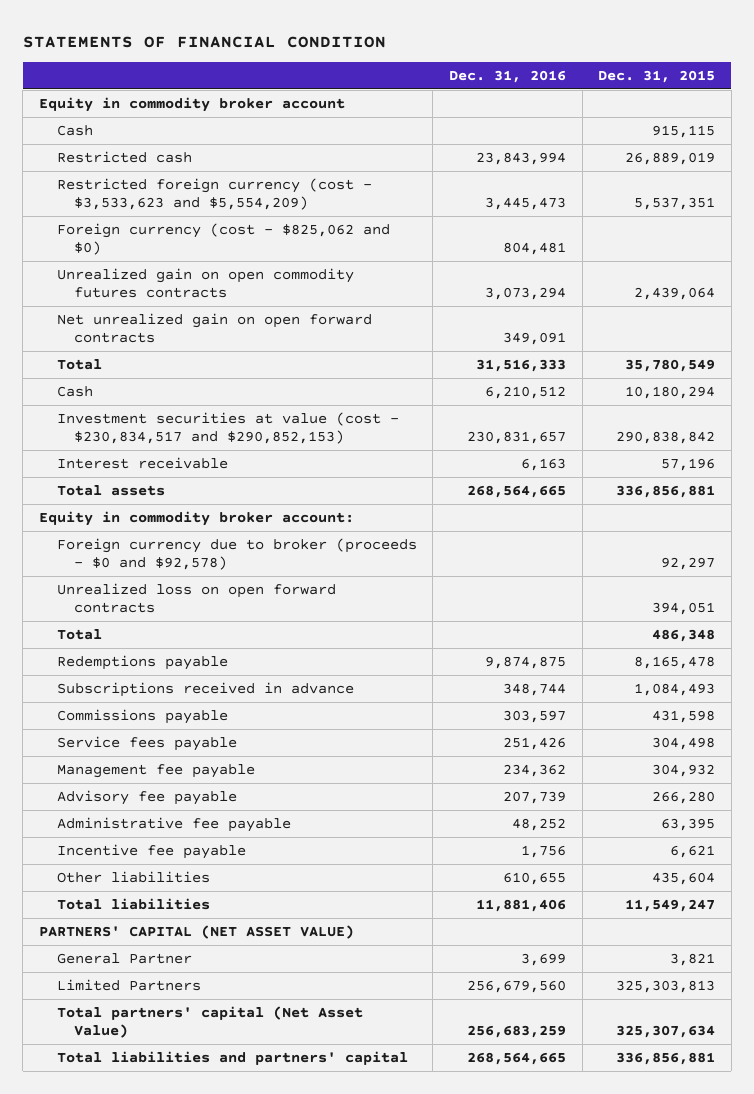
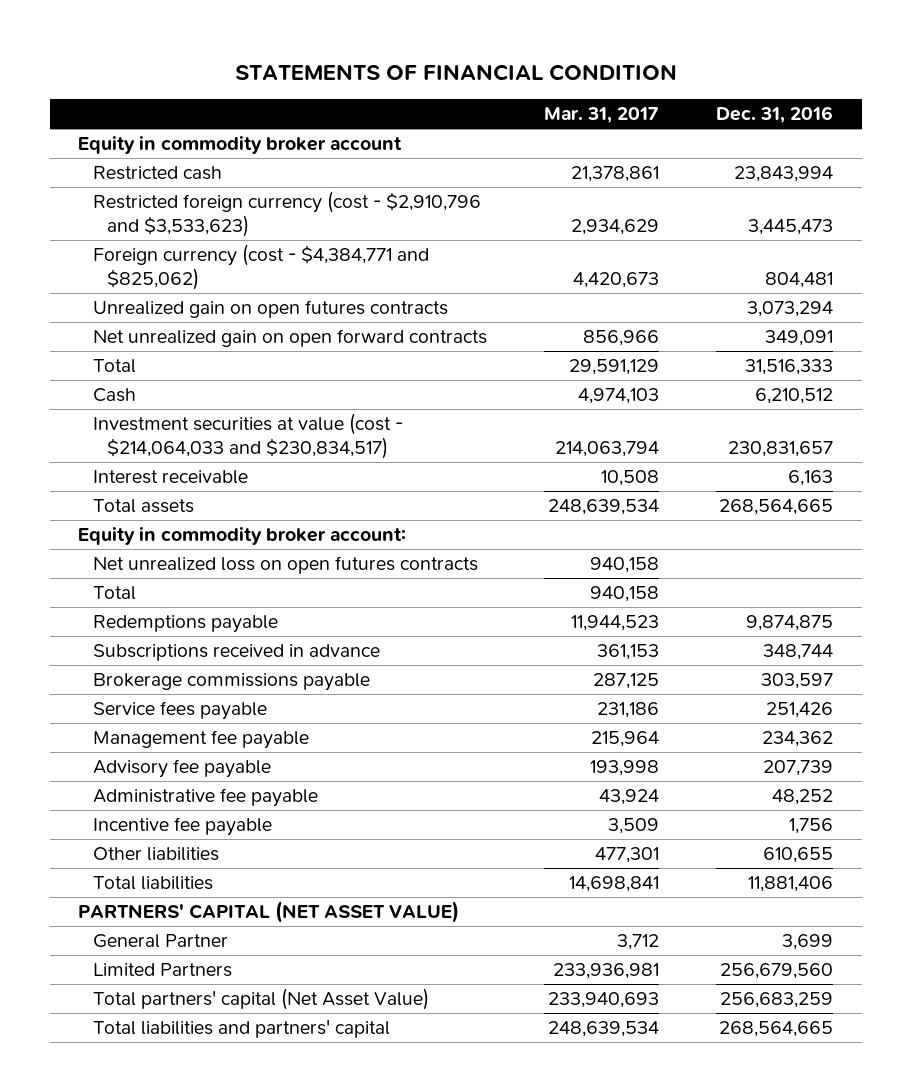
[598,69,716,83] Dec. 31, 2015 -> none
none -> [543,107,659,124] Mar. 31, 2017
[56,124,93,136] Cash -> none
[56,177,372,211] Restricted foreign currency (cost - $3,533,623 and $5,554,209) -> [92,191,481,237] Restricted foreign currency (cost - $2,910,796 and $3,533,623)
[56,222,390,256] Foreign currency (cost - $825,062 and $0) -> [92,244,429,290] Foreign currency (cost - $4,384,771 and $825,062)
[56,267,354,299] Unrealized gain on open commodity futures contracts -> [92,300,448,319] Unrealized gain on open futures contracts
[56,411,399,445] Investment securities at value (cost - $230,834,517 and $290,852,153) -> [92,413,403,459] Investment securities at value (cost - $214,064,033 and $230,834,517)
[56,537,417,571] Foreign currency due to broker (proceeds - $0 and $92,578) -> none
[56,582,336,614] Unrealized loss on open forward contracts -> [92,556,478,575] Net unrealized loss on open futures contracts
[56,708,228,724] Commissions payable -> [92,673,370,692] Brokerage commissions payable

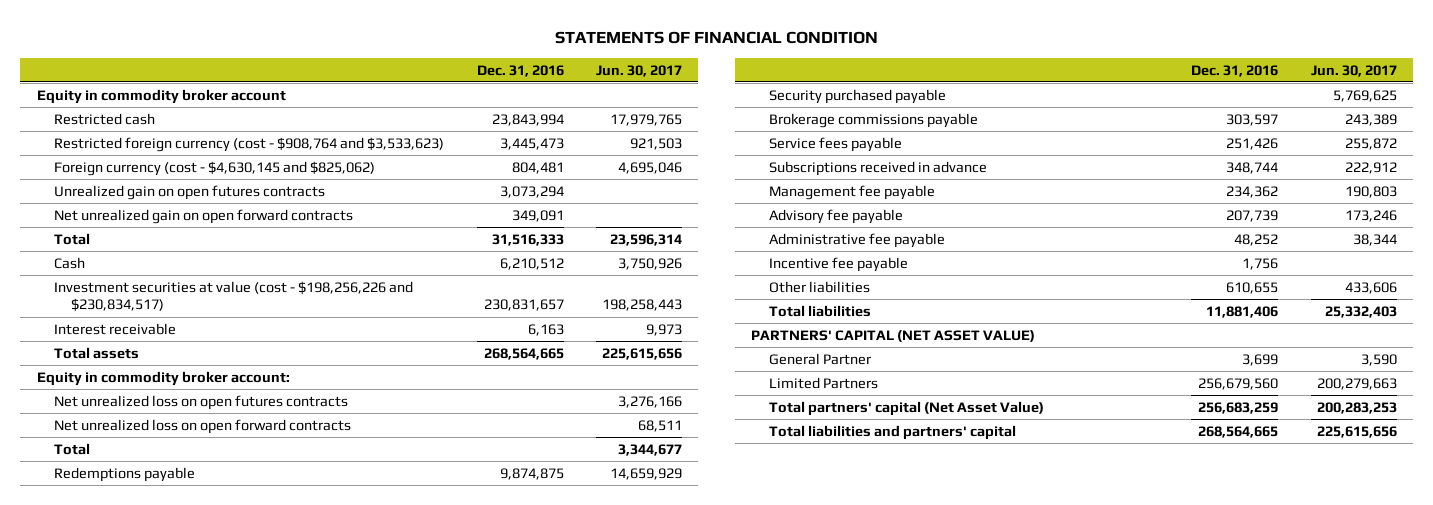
[543,107,659,124] Mar. 31, 2017 -> none
none -> [596,64,683,77] Jun. 30, 2017
[92,191,481,237] Restricted foreign currency (cost - $2,910,796 and $3,533,623) -> [54,136,445,152] Restricted foreign currency (cost - $908,764 and $3,533,623)
[92,244,429,290] Foreign currency (cost - $4,384,771 and $825,062) -> [54,160,376,176] Foreign currency (cost - $4,630,145 and $825,062)
[92,413,403,459] Investment securities at value (cost - $214,064,033 and $230,834,517) -> [54,280,414,313] Investment securities at value (cost - $198,256,226 and $230,834,517)
none -> [54,418,352,434] Net unrealized loss on open forward contracts
none -> [768,88,946,104] Security purchased payable
[92,644,380,662] Subscriptions received in advance -> [768,160,987,176] Subscriptions received in advance

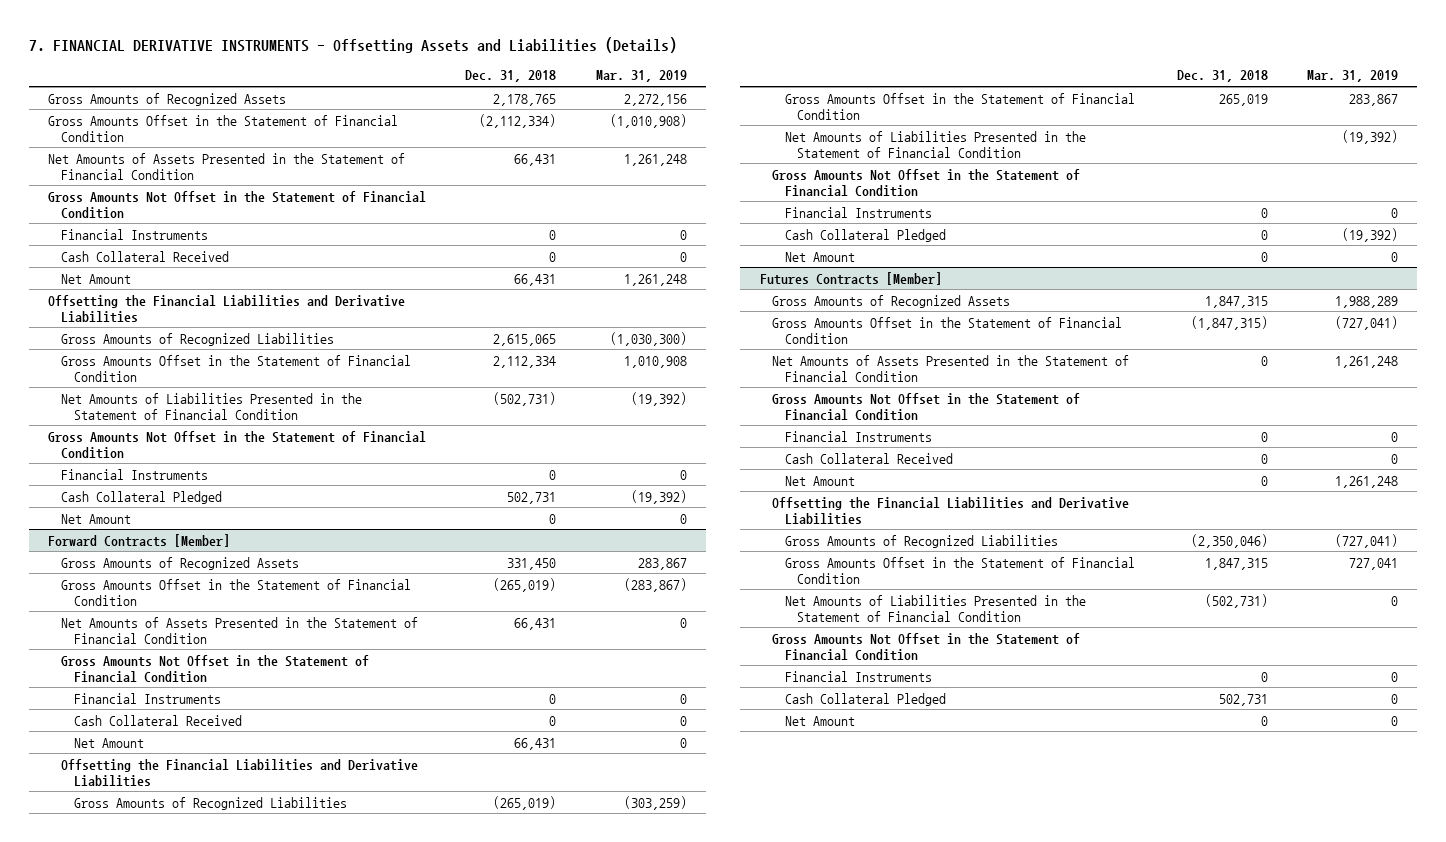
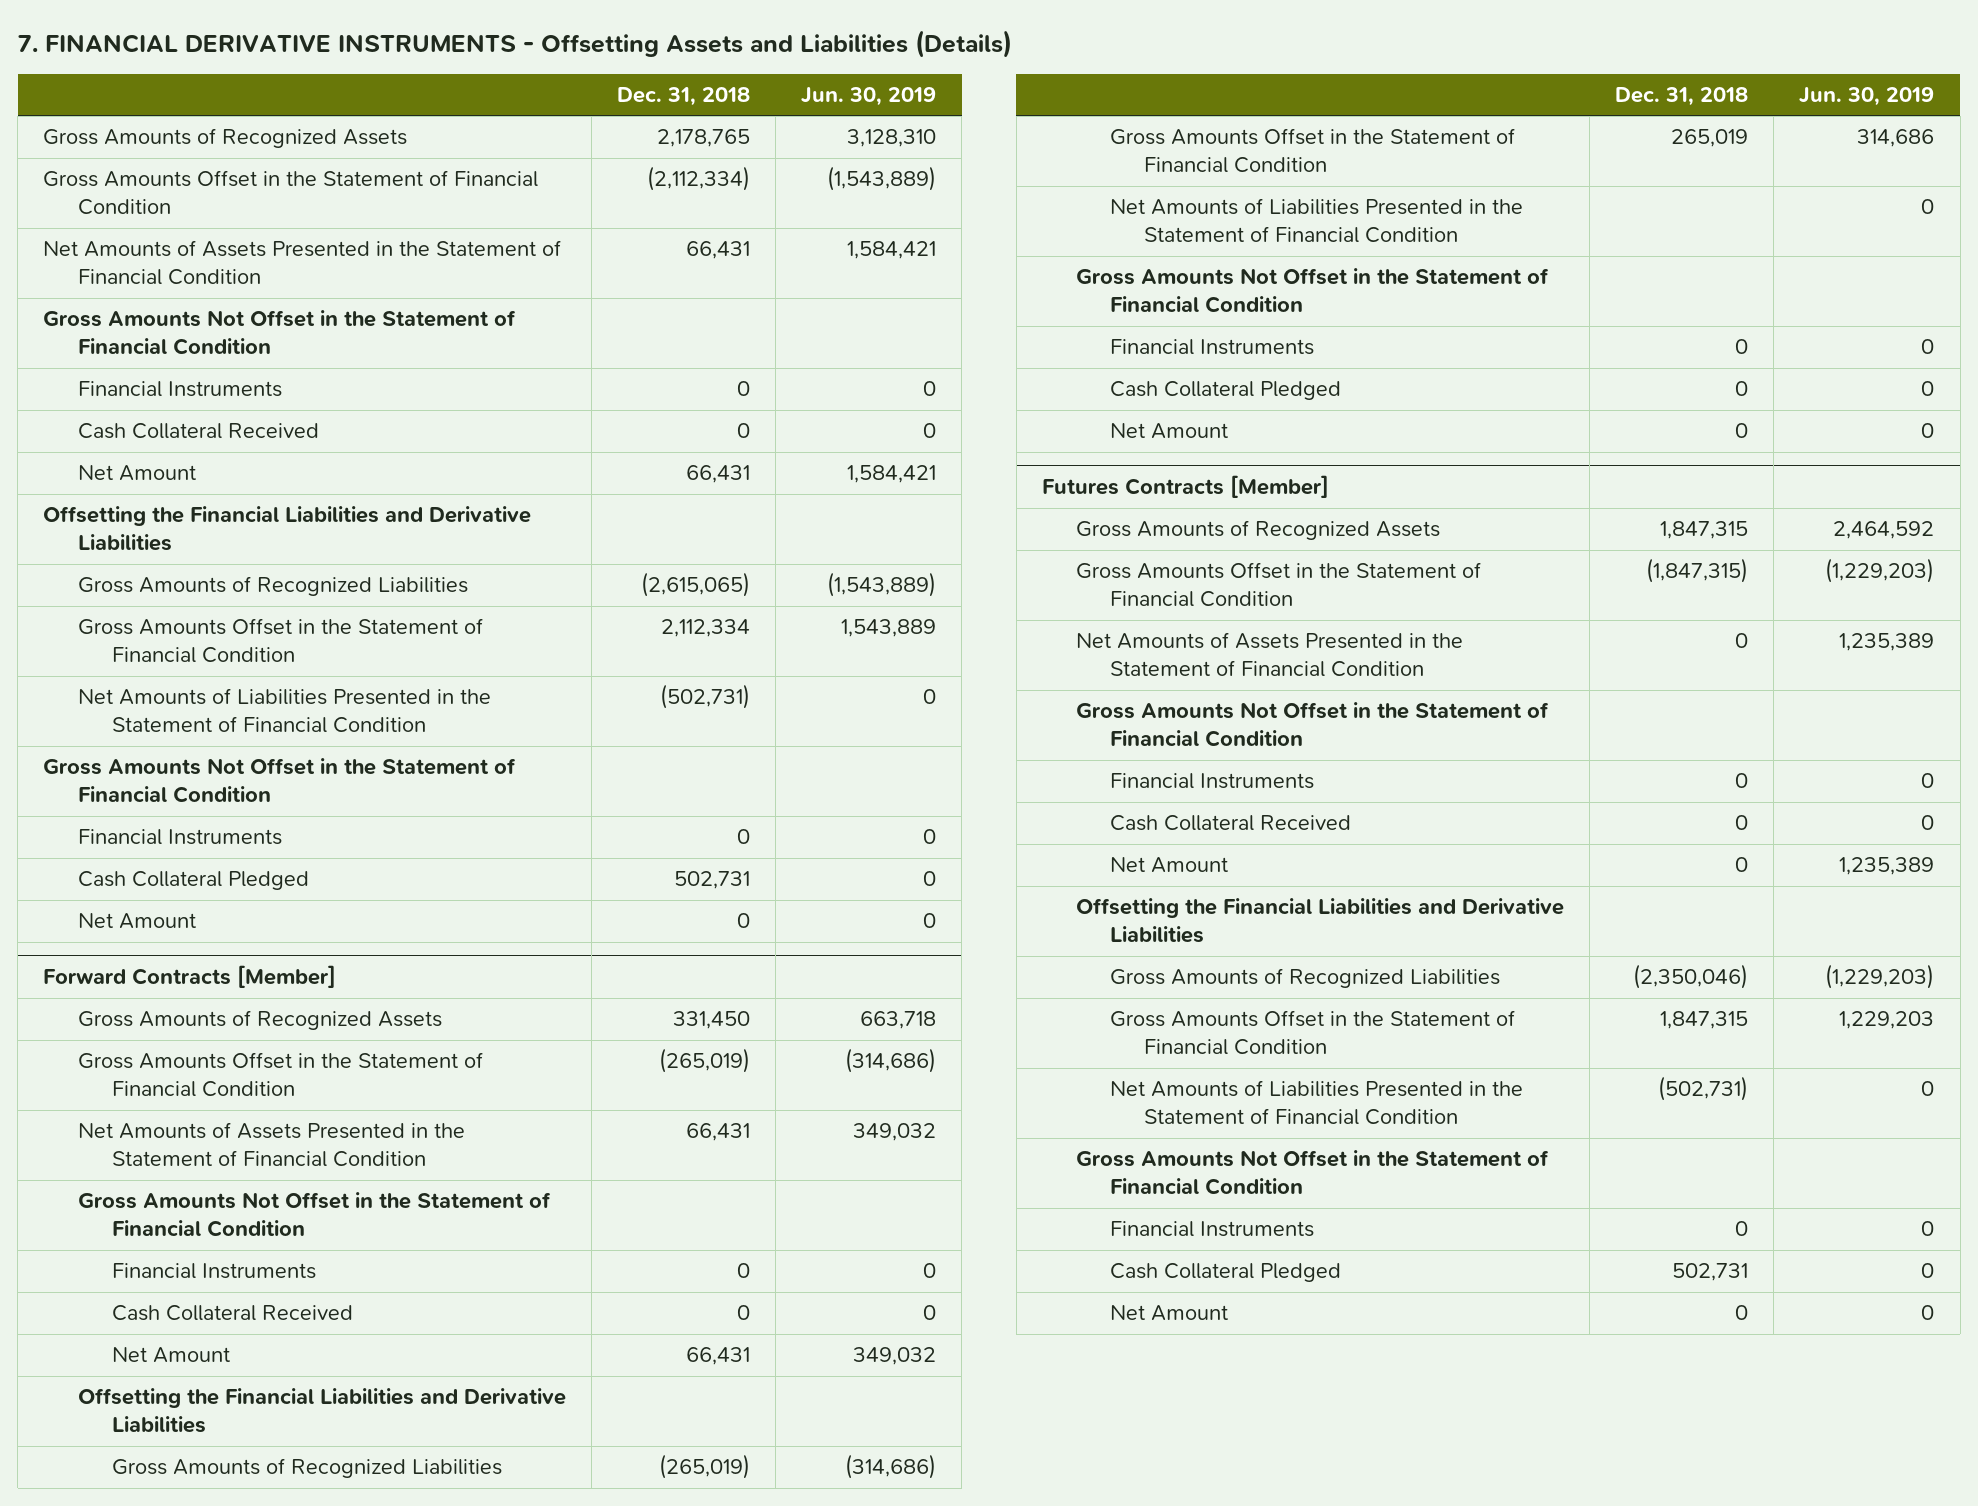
[595,70,687,83] Mar. 31, 2019 -> none
none -> [800,86,936,106] Jun. 30, 2019
[493,333,557,346] 2,615,065 -> [640,572,750,598] (2,615,065)

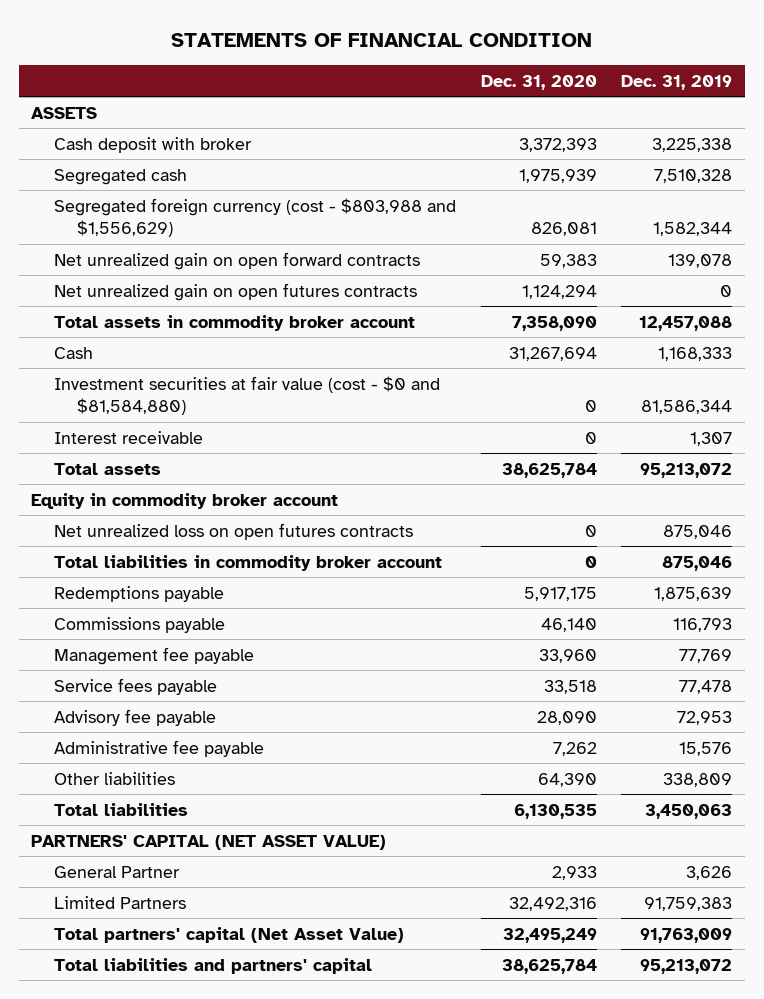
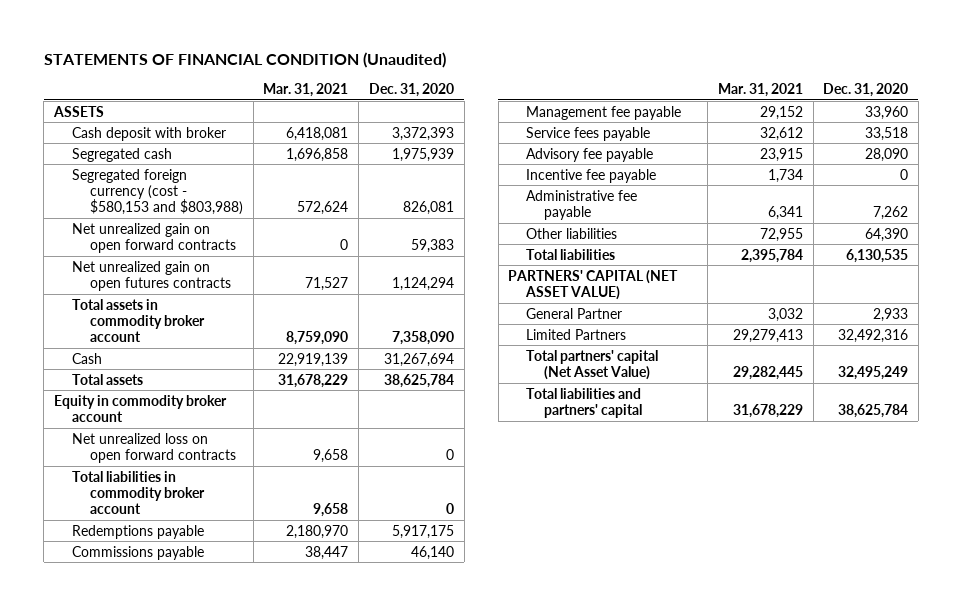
[170,33,592,48] STATEMENTS OF FINANCIAL CONDITION -> [43,52,446,69] STATEMENTS OF FINANCIAL CONDITION (Unaudited)
[621,75,733,91] Dec. 31, 2019 -> none
none -> [263,83,349,98] Mar. 31, 2021
[54,197,457,238] Segregated foreign currency (cost - $803,988 and $1,556,629) -> [72,168,244,216] Segregated foreign currency (cost - $580,153 and $803,988)
[54,375,441,416] Investment securities at fair value (cost - $0 and $81,584,880) -> none
[54,430,204,444] Interest receivable -> none
[54,522,414,540] Net unrealized loss on open futures contracts -> [72,432,237,463] Net unrealized loss on open forward contracts
none -> [526,168,657,183] Incentive fee payable

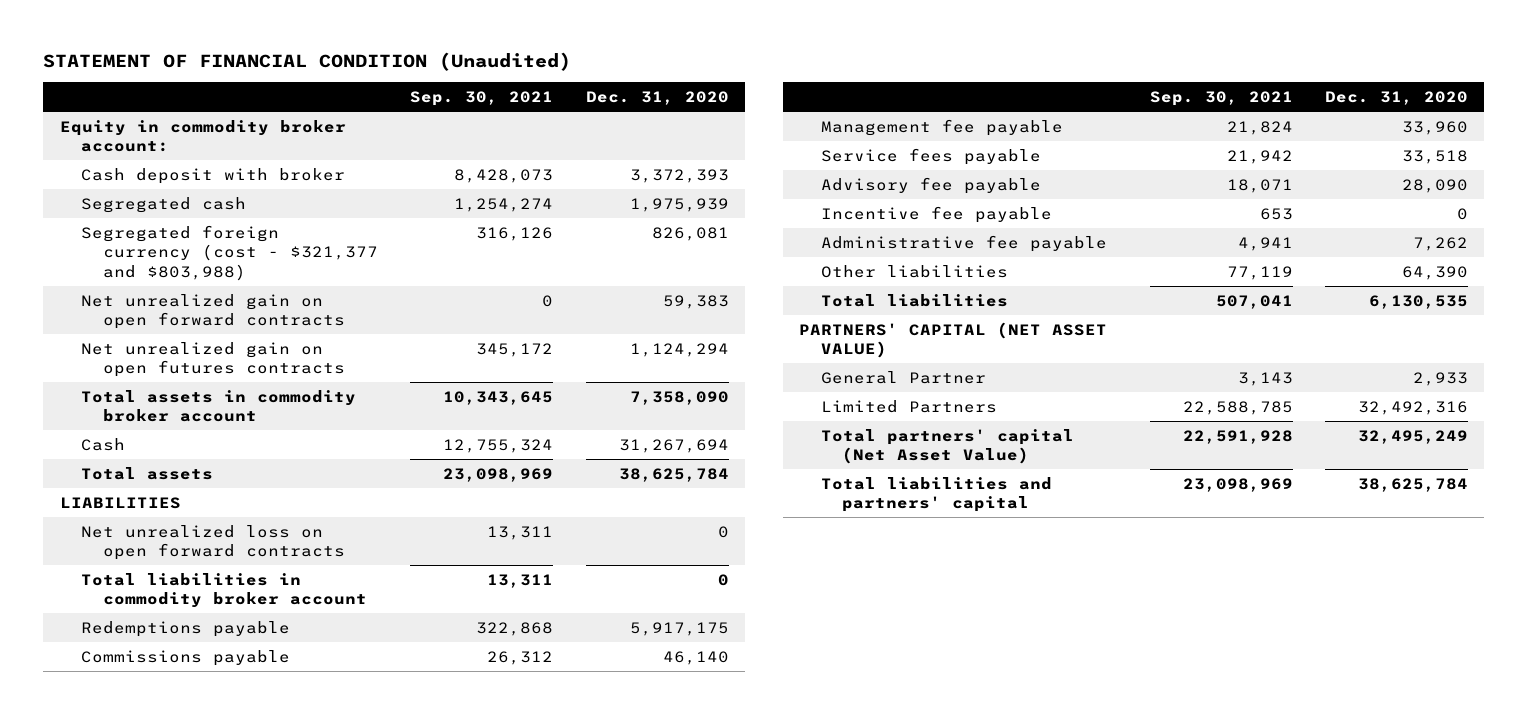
[43,52,446,69] STATEMENTS OF FINANCIAL CONDITION (Unaudited) -> [43,51,572,71] STATEMENT OF FINANCIAL CONDITION (Unaudited)
[263,83,349,98] Mar. 31, 2021 -> none
none -> [410,90,554,106] Sep. 30, 2021
[53,105,105,117] ASSETS -> none
none -> [59,119,346,153] Equity in commodity broker account:
[72,168,244,216] Segregated foreign currency (cost - $580,153 and $803,988) -> [81,224,378,281] Segregated foreign currency (cost - $321,377 and $803,988)
[54,394,228,422] Equity in commodity broker account -> none
none -> [59,496,181,509] LIABILITIES

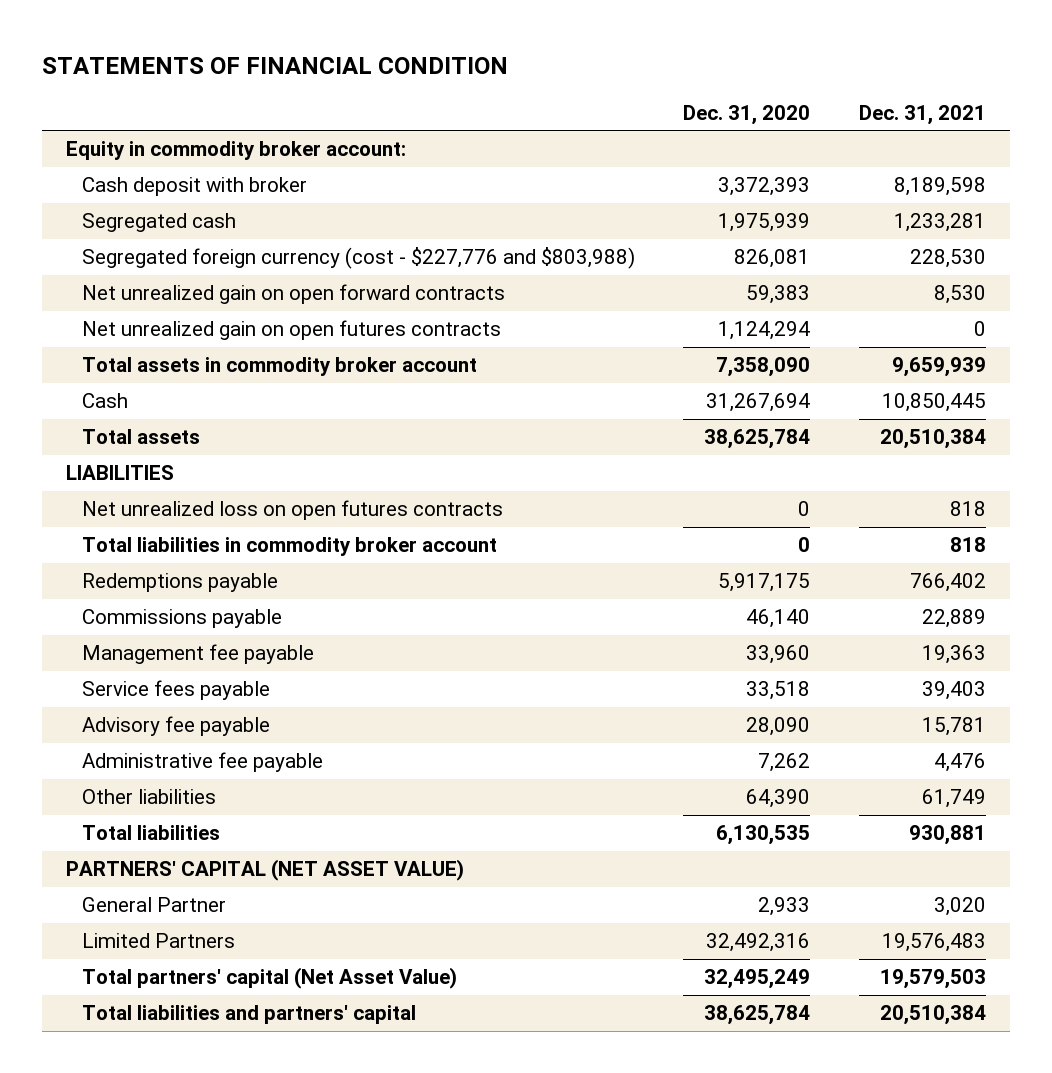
[43,51,572,71] STATEMENT OF FINANCIAL CONDITION (Unaudited) -> [41,56,508,74] STATEMENTS OF FINANCIAL CONDITION
[410,90,554,106] Sep. 30, 2021 -> none
none -> [859,104,987,125] Dec. 31, 2021
[81,224,378,281] Segregated foreign currency (cost - $321,377 and $803,988) -> [81,247,635,270] Segregated foreign currency (cost - $227,776 and $803,988)
[81,524,345,561] Net unrealized loss on open forward contracts -> [81,500,503,521] Net unrealized loss on open futures contracts
[820,205,1052,223] Incentive fee payable -> none

